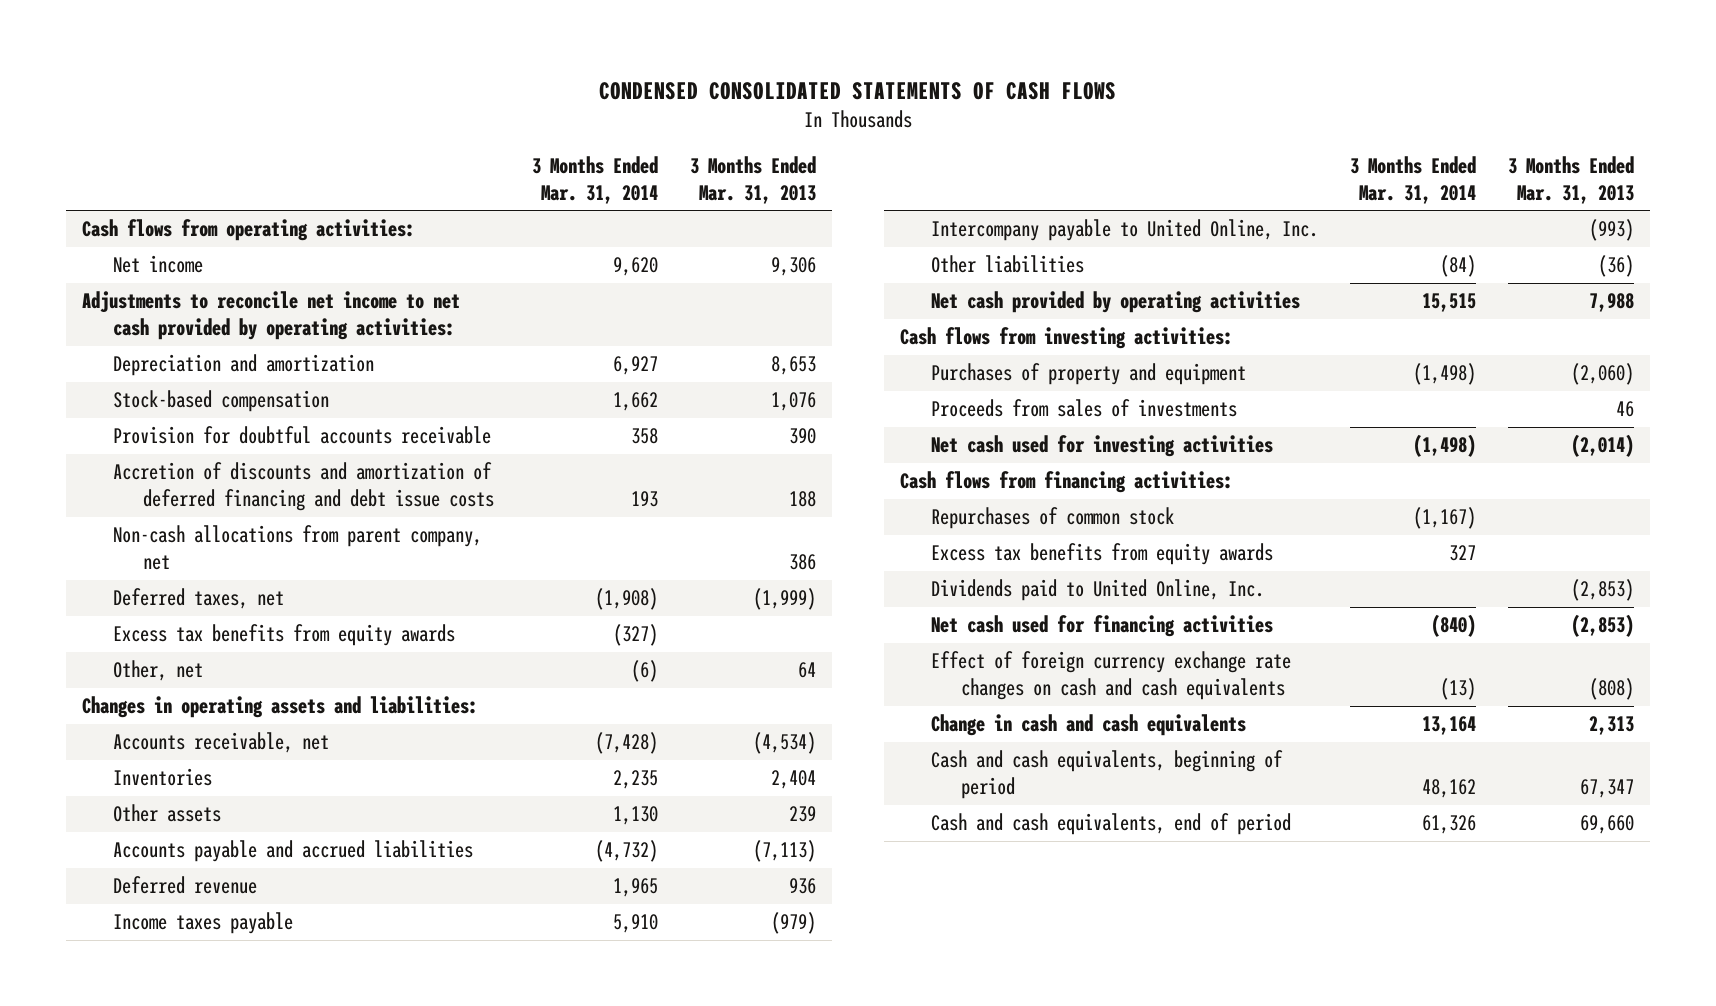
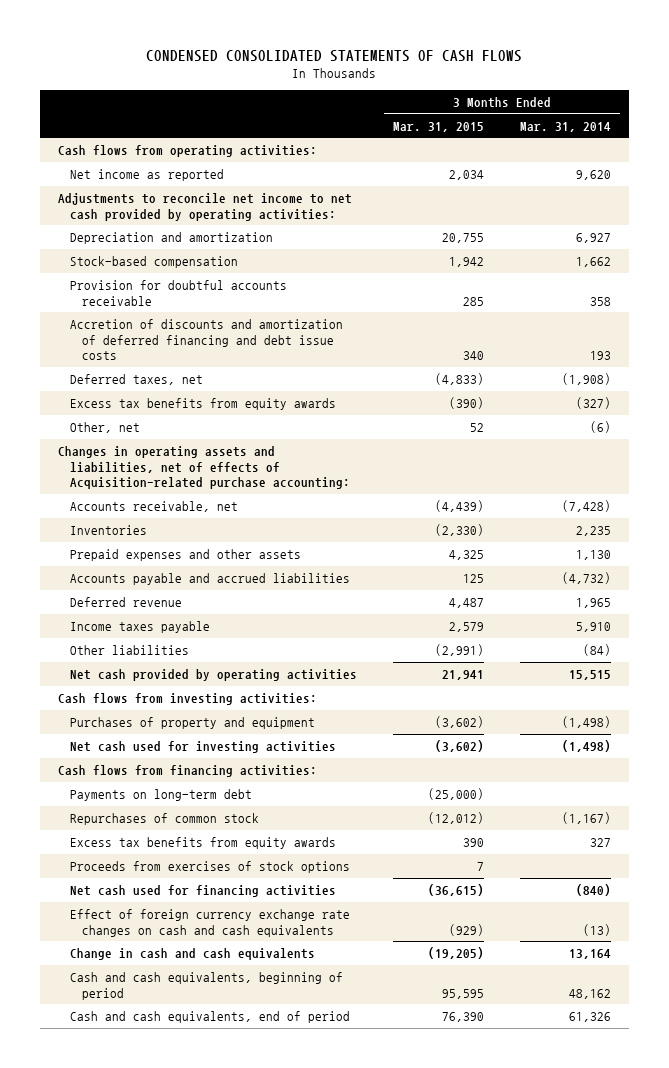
[689,156,816,204] 3 Months Ended Mar. 31, 2013 -> none
none -> [392,121,484,132] Mar. 31, 2015
[112,255,203,274] Net income -> [69,168,224,181] Net income as reported
[112,525,482,570] Non-cash allocations from parent company, net -> none
[81,696,478,719] Changes in operating assets and liabilities: -> [58,445,350,490] Changes in operating assets and liabilities, net of effects of Acquisition-related purchase accounting:
[112,804,221,823] Other assets -> [69,548,301,561] Prepaid expenses and other assets
[930,219,1318,242] Intercompany payable to United Online, Inc. -> none
[930,399,1237,418] Proceeds from sales of investments -> none
none -> [69,788,252,801] Payments on long-term debt
[930,579,1264,602] Dividends paid to United Online, Inc. -> none
none -> [69,860,350,873] Proceeds from exercises of stock options

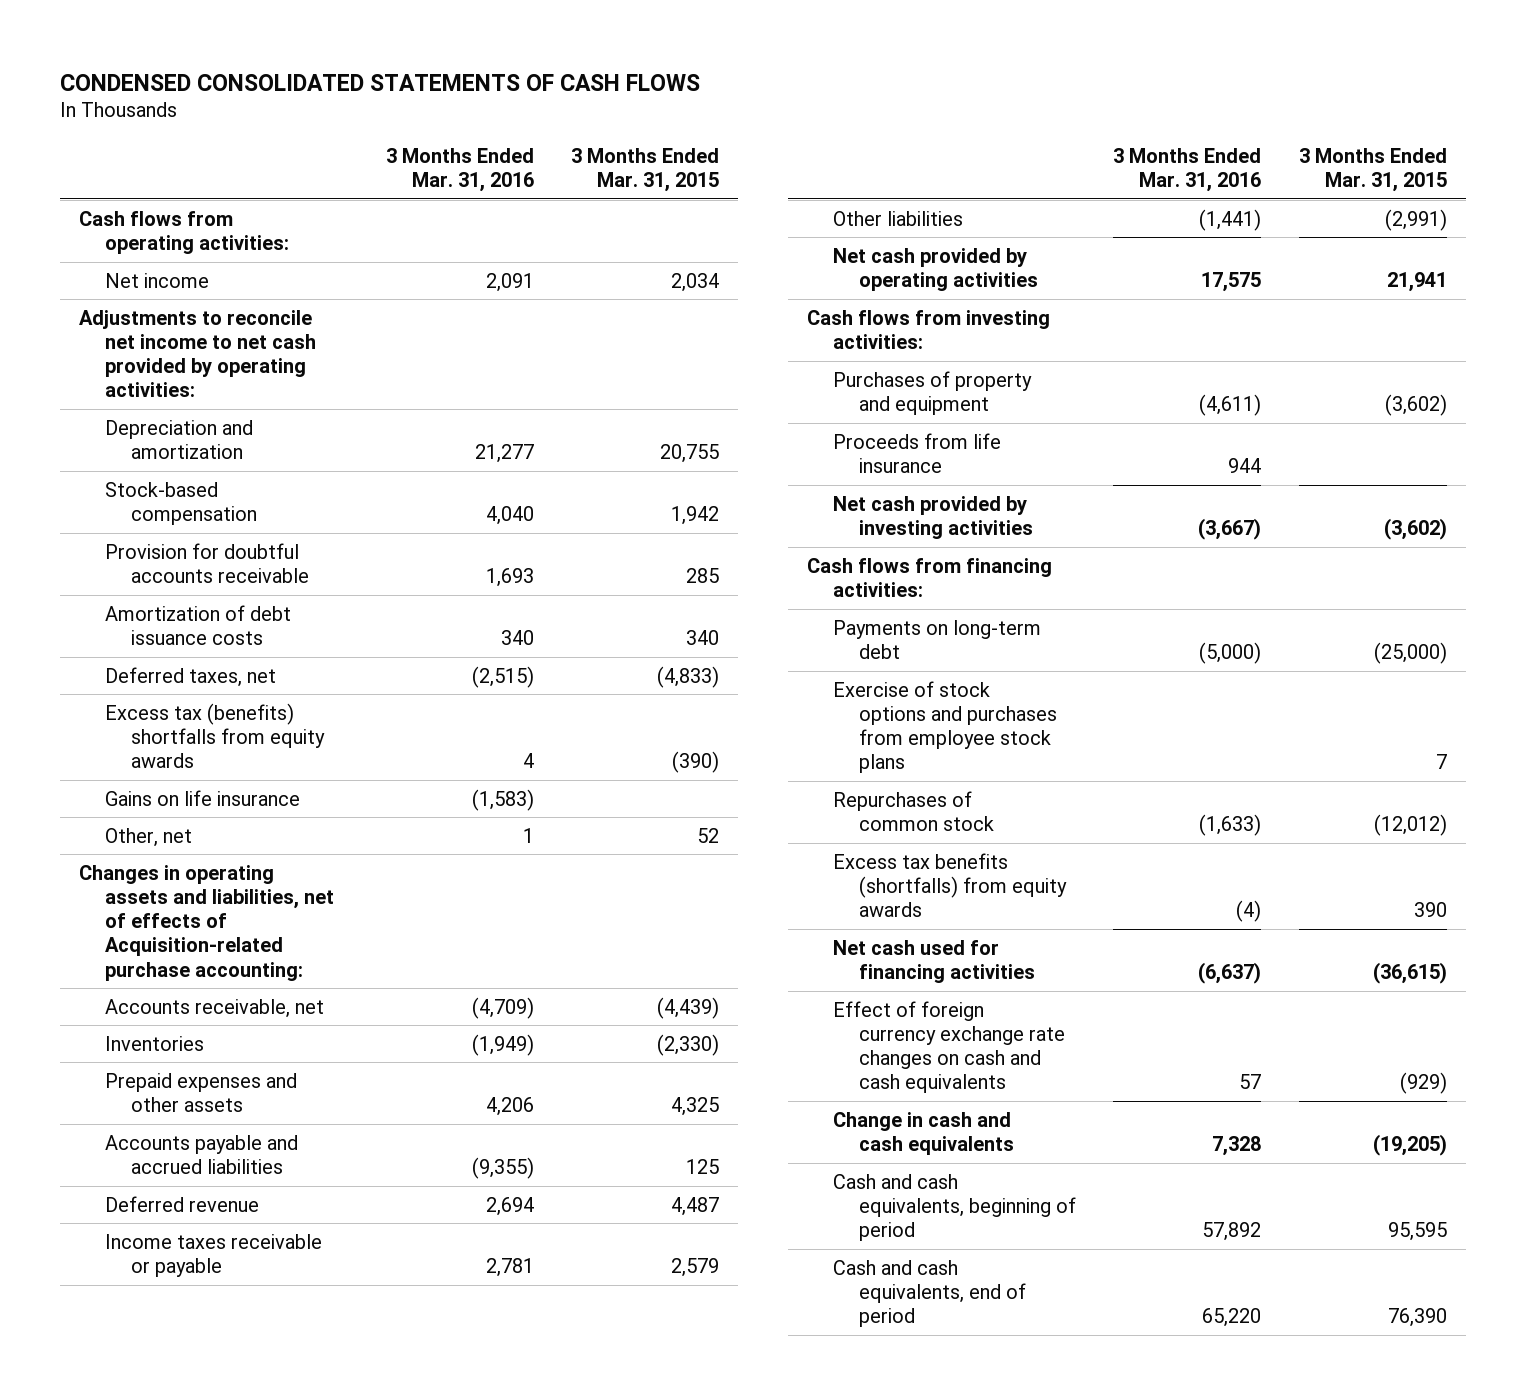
[519,121,611,132] Mar. 31, 2014 -> none
none -> [385,148,534,193] 3 Months Ended Mar. 31, 2016
[69,168,224,181] Net income as reported -> [104,272,209,288] Net income
[69,318,343,361] Accretion of discounts and amortization of deferred financing and debt issue costs -> [104,604,291,645] Amortization of debt issuance costs
[69,397,336,410] Excess tax benefits from equity awards -> [104,702,325,769] Excess tax (benefits) shortfalls from equity awards
none -> [104,789,300,806] Gains on life insurance
[69,620,210,633] Income taxes payable -> [104,1233,322,1277] Income taxes receivable or payable
none -> [832,432,1001,473] Proceeds from life insurance
[69,740,336,753] Net cash used for investing activities -> [832,495,1033,539] Net cash provided by investing activities
none -> [832,680,1057,774] Exercise of stock options and purchases from employee stock plans
[69,860,350,873] Proceeds from exercises of stock options -> none
[69,836,336,849] Excess tax benefits from equity awards -> [832,852,1067,918] Excess tax benefits (shortfalls) from equity awards

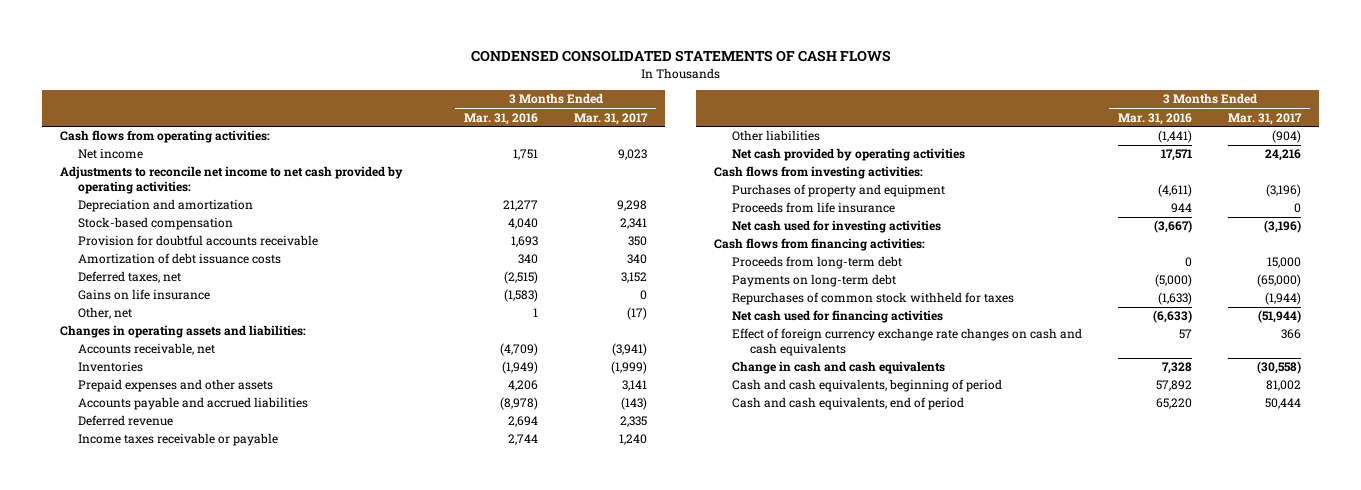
[571,148,720,193] 3 Months Ended Mar. 31, 2015 -> none
none -> [574,112,649,125] Mar. 31, 2017
[485,272,534,292] 2,091 -> [513,149,539,161] 1,751
[104,702,325,769] Excess tax (benefits) shortfalls from equity awards -> none
[78,864,334,981] Changes in operating assets and liabilities, net of effects of Acquisition-related purchase accounting: -> [60,325,307,339] Changes in operating assets and liabilities:
[471,1156,534,1179] (9,355) -> [500,397,539,411] (8,978)
[485,1257,534,1277] 2,781 -> [508,434,539,446] 2,744
[1201,271,1262,292] 17,575 -> [1160,149,1192,162] 17,571
[832,495,1033,539] Net cash provided by investing activities -> [731,220,941,234] Net cash used for investing activities
none -> [731,256,902,270] Proceeds from long-term debt
[832,680,1057,774] Exercise of stock options and purchases from employee stock plans -> none
[832,852,1067,918] Excess tax benefits (shortfalls) from equity awards -> none
[832,790,994,831] Repurchases of common stock -> [731,292,1014,306] Repurchases of common stock withheld for taxes
[1198,961,1262,984] (6,637) -> [1152,310,1192,324] (6,633)

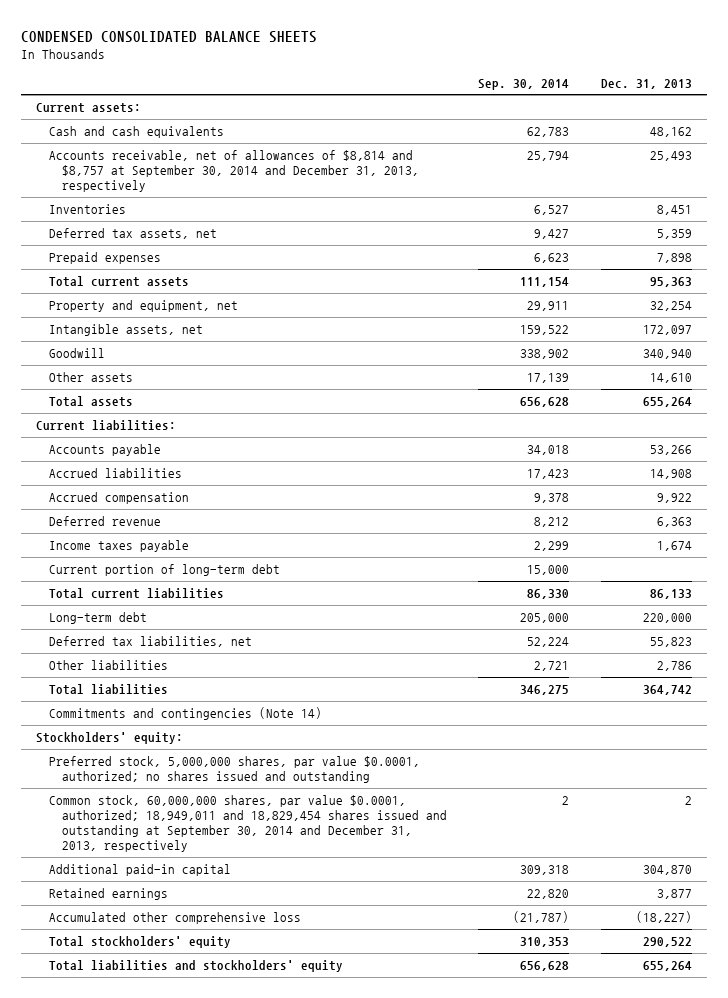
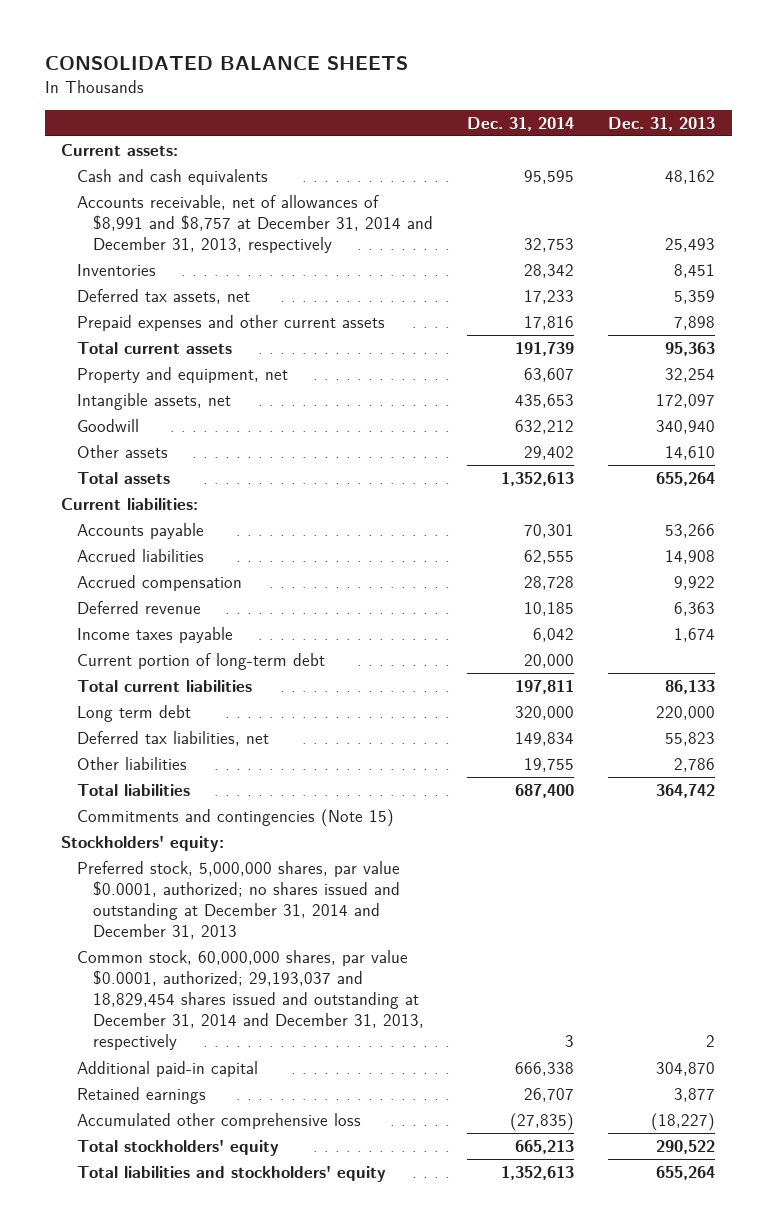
[20,30,317,43] CONDENSED CONSOLIDATED BALANCE SHEETS -> [44,56,408,71] CONSOLIDATED BALANCE SHEETS
[478,78,570,90] Sep. 30, 2014 -> none
none -> [467,116,575,131] Dec. 31, 2014
[49,149,420,193] Accounts receivable, net of allowances of $8,814 and $8,757 at September 30, 2014 and December 31, 2013, respectively -> [77,194,434,254] Accounts receivable, net of allowances of $8,991 and $8,757 at December 31, 2014 and December 31, 2013, respectively
[49,251,162,264] Prepaid expenses -> [77,314,386,331] Prepaid expenses and other current assets
[49,611,148,624] Long-term debt -> [77,704,192,722] Long term debt
[49,706,323,720] Commitments and contingencies (Note 14) -> [77,808,395,827] Commitments and contingencies (Note 15)
[49,755,421,784] Preferred stock, 5,000,000 shares, par value $0.0001, authorized; no shares issued and outstanding -> [77,860,401,940] Preferred stock, 5,000,000 shares, par value $0.0001, authorized; no shares issued and outstanding at December 31, 2014 and December 31, 2013
[49,794,448,853] Common stock, 60,000,000 shares, par value $0.0001, authorized; 18,949,011 and 18,829,454 shares issued and outstanding at September 30, 2014 and December 31, 2013, respectively -> [77,949,425,1051] Common stock, 60,000,000 shares, par value $0.0001, authorized; 29,193,037 and 18,829,454 shares issued and outstanding at December 31, 2014 and December 31, 2013, respectively

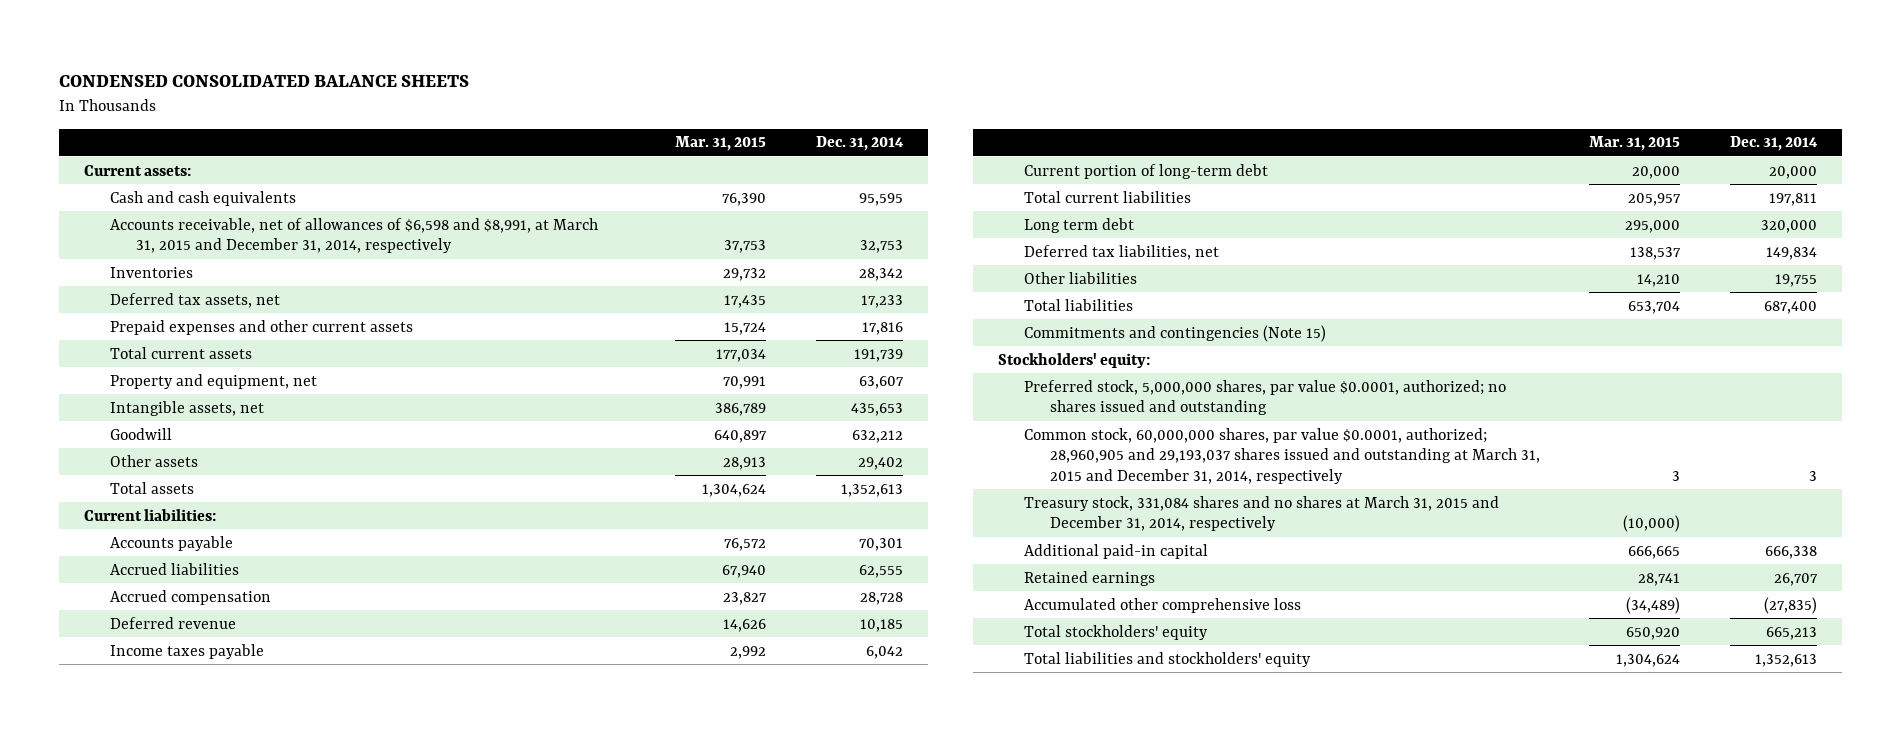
[44,56,408,71] CONSOLIDATED BALANCE SHEETS -> [58,74,469,87] CONDENSED CONSOLIDATED BALANCE SHEETS
[607,116,715,131] Dec. 31, 2013 -> none
none -> [675,136,767,152] Mar. 31, 2015
[77,194,434,254] Accounts receivable, net of allowances of $8,991 and $8,757 at December 31, 2014 and December 31, 2013, respectively -> [109,217,598,254] Accounts receivable, net of allowances of $6,598 and $8,991, at March 31, 2015 and December 31, 2014, respectively
[77,860,401,940] Preferred stock, 5,000,000 shares, par value $0.0001, authorized; no shares issued and outstanding at December 31, 2014 and December 31, 2013 -> [1023,379,1506,416] Preferred stock, 5,000,000 shares, par value $0.0001, authorized; no shares issued and outstanding
[77,949,425,1051] Common stock, 60,000,000 shares, par value $0.0001, authorized; 29,193,037 and 18,829,454 shares issued and outstanding at December 31, 2014 and December 31, 2013, respectively -> [1023,427,1540,484] Common stock, 60,000,000 shares, par value $0.0001, authorized; 28,960,905 and 29,193,037 shares issued and outstanding at March 31, 2015 and December 31, 2014, respectively
none -> [1023,495,1499,532] Treasury stock, 331,084 shares and no shares at March 31, 2015 and December 31, 2014, respectively

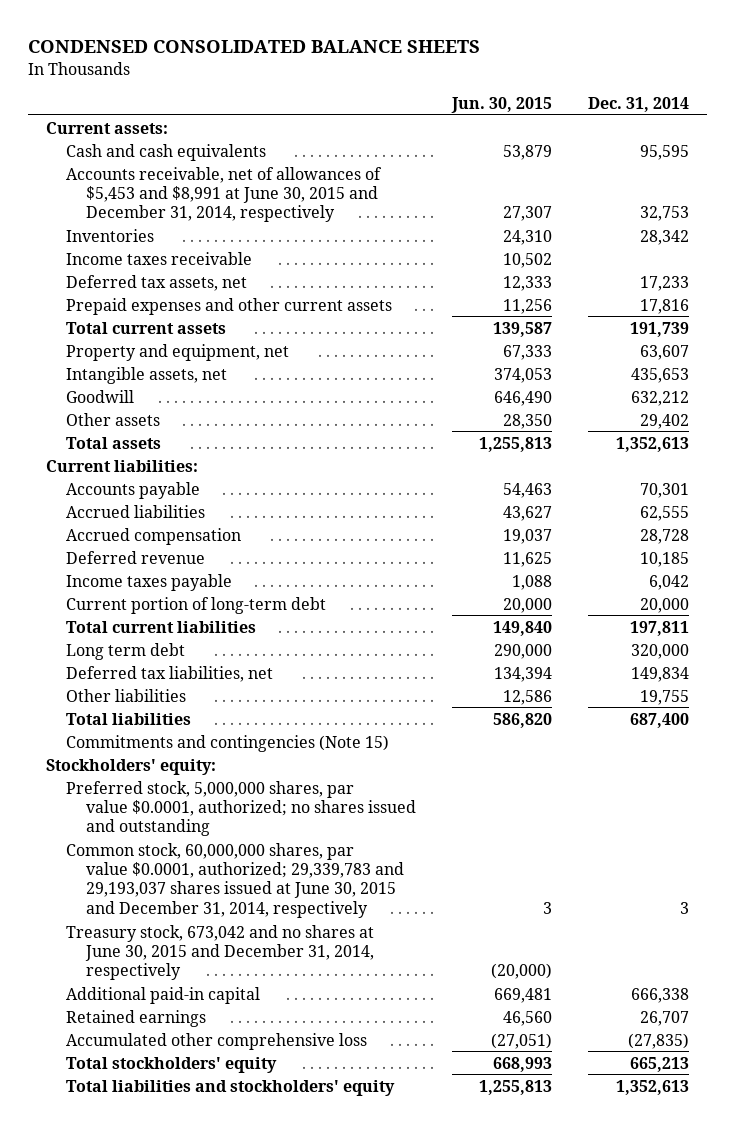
[675,136,767,152] Mar. 31, 2015 -> none
none -> [451,96,553,113] Jun. 30, 2015
[109,217,598,254] Accounts receivable, net of allowances of $6,598 and $8,991, at March 31, 2015 and December 31, 2014, respectively -> [65,166,382,223] Accounts receivable, net of allowances of $5,453 and $8,991 at June 30, 2015 and December 31, 2014, respectively
none -> [65,251,252,265] Income taxes receivable
[1023,427,1540,484] Common stock, 60,000,000 shares, par value $0.0001, authorized; 28,960,905 and 29,193,037 shares issued and outstanding at March 31, 2015 and December 31, 2014, respectively -> [65,842,405,918] Common stock, 60,000,000 shares, par value $0.0001, authorized; 29,339,783 and 29,193,037 shares issued at June 30, 2015 and December 31, 2014, respectively
[1023,495,1499,532] Treasury stock, 331,084 shares and no shares at March 31, 2015 and December 31, 2014, respectively -> [65,924,375,981] Treasury stock, 673,042 and no shares at June 30, 2015 and December 31, 2014, respectively

